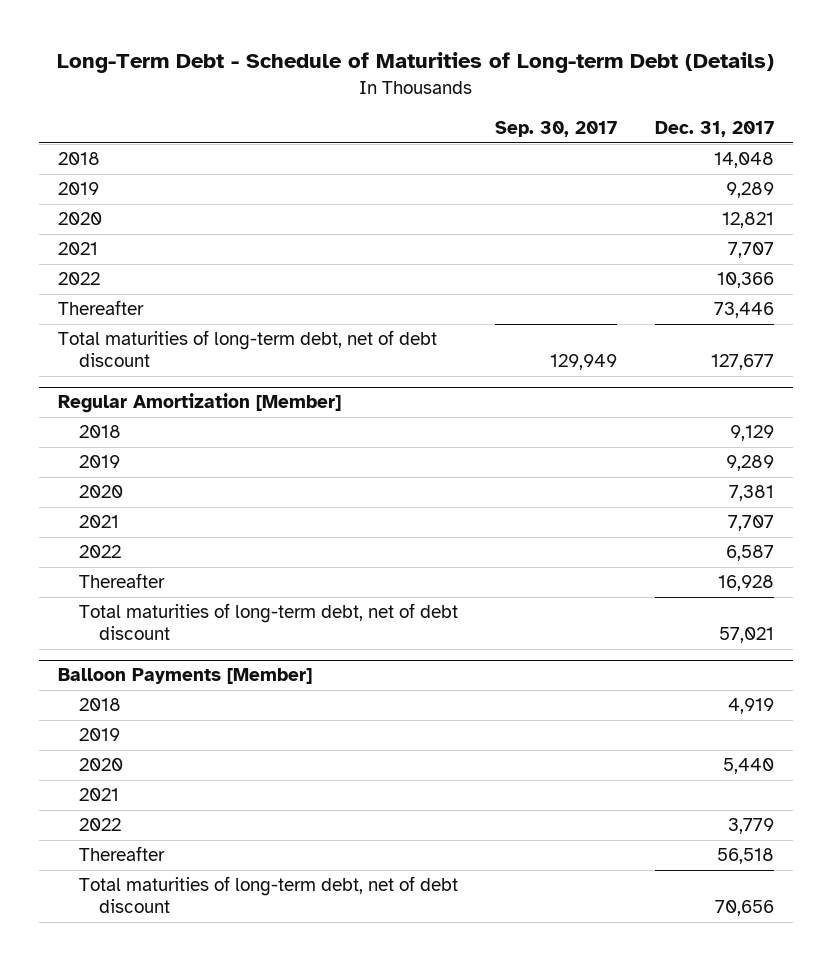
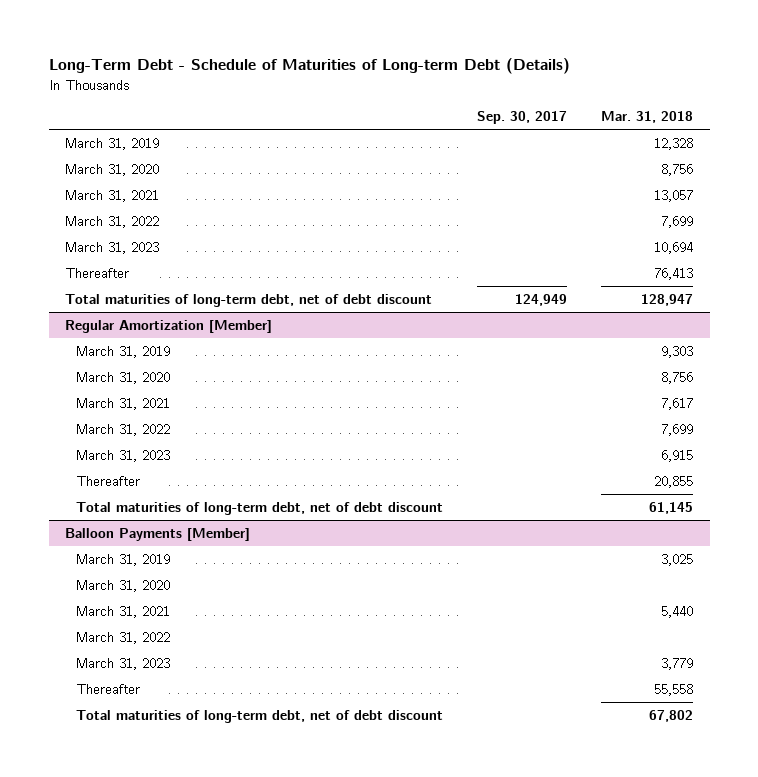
[655,121,775,138] Dec. 31, 2017 -> none
none -> [600,111,693,124] Mar. 31, 2018
[58,152,101,166] 2018 -> [65,137,160,150] March 31, 2019
[58,182,100,196] 2019 -> [65,163,160,176] March 31, 2020
[58,212,103,226] 2020 -> [65,189,160,202] March 31, 2021
[58,242,99,256] 2021 -> [65,215,160,228] March 31, 2022
[58,272,101,286] 2022 -> [65,241,160,254] March 31, 2023
[550,354,618,371] 129,949 -> [515,293,568,306] 124,949
[78,425,121,439] 2018 -> [76,345,171,358] March 31, 2019
[78,455,120,469] 2019 -> [76,371,171,384] March 31, 2020
[78,485,123,499] 2020 -> [76,397,171,410] March 31, 2021
[78,515,119,529] 2021 -> [76,423,171,436] March 31, 2022
[78,545,121,559] 2022 -> [76,449,171,462] March 31, 2023
[78,698,121,712] 2018 -> [76,553,171,566] March 31, 2019
[78,728,120,742] 2019 -> [76,579,171,592] March 31, 2020
[78,758,123,772] 2020 -> [76,605,171,618] March 31, 2021
[78,788,119,802] 2021 -> [76,631,171,644] March 31, 2022
[78,818,121,832] 2022 -> [76,657,171,670] March 31, 2023

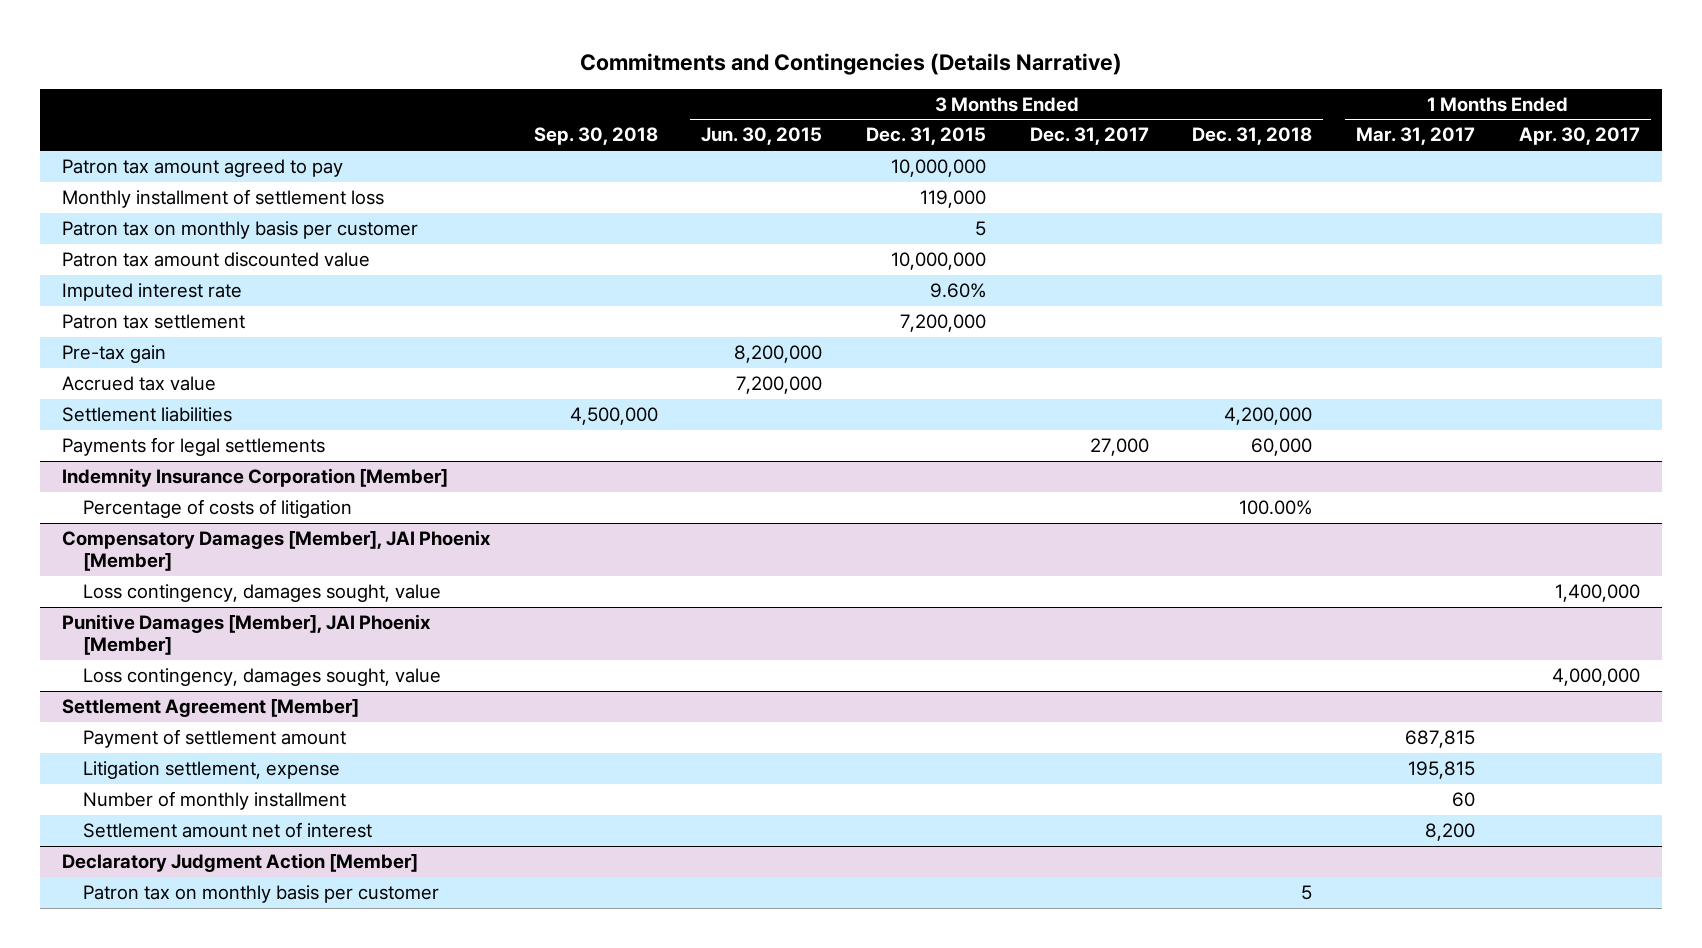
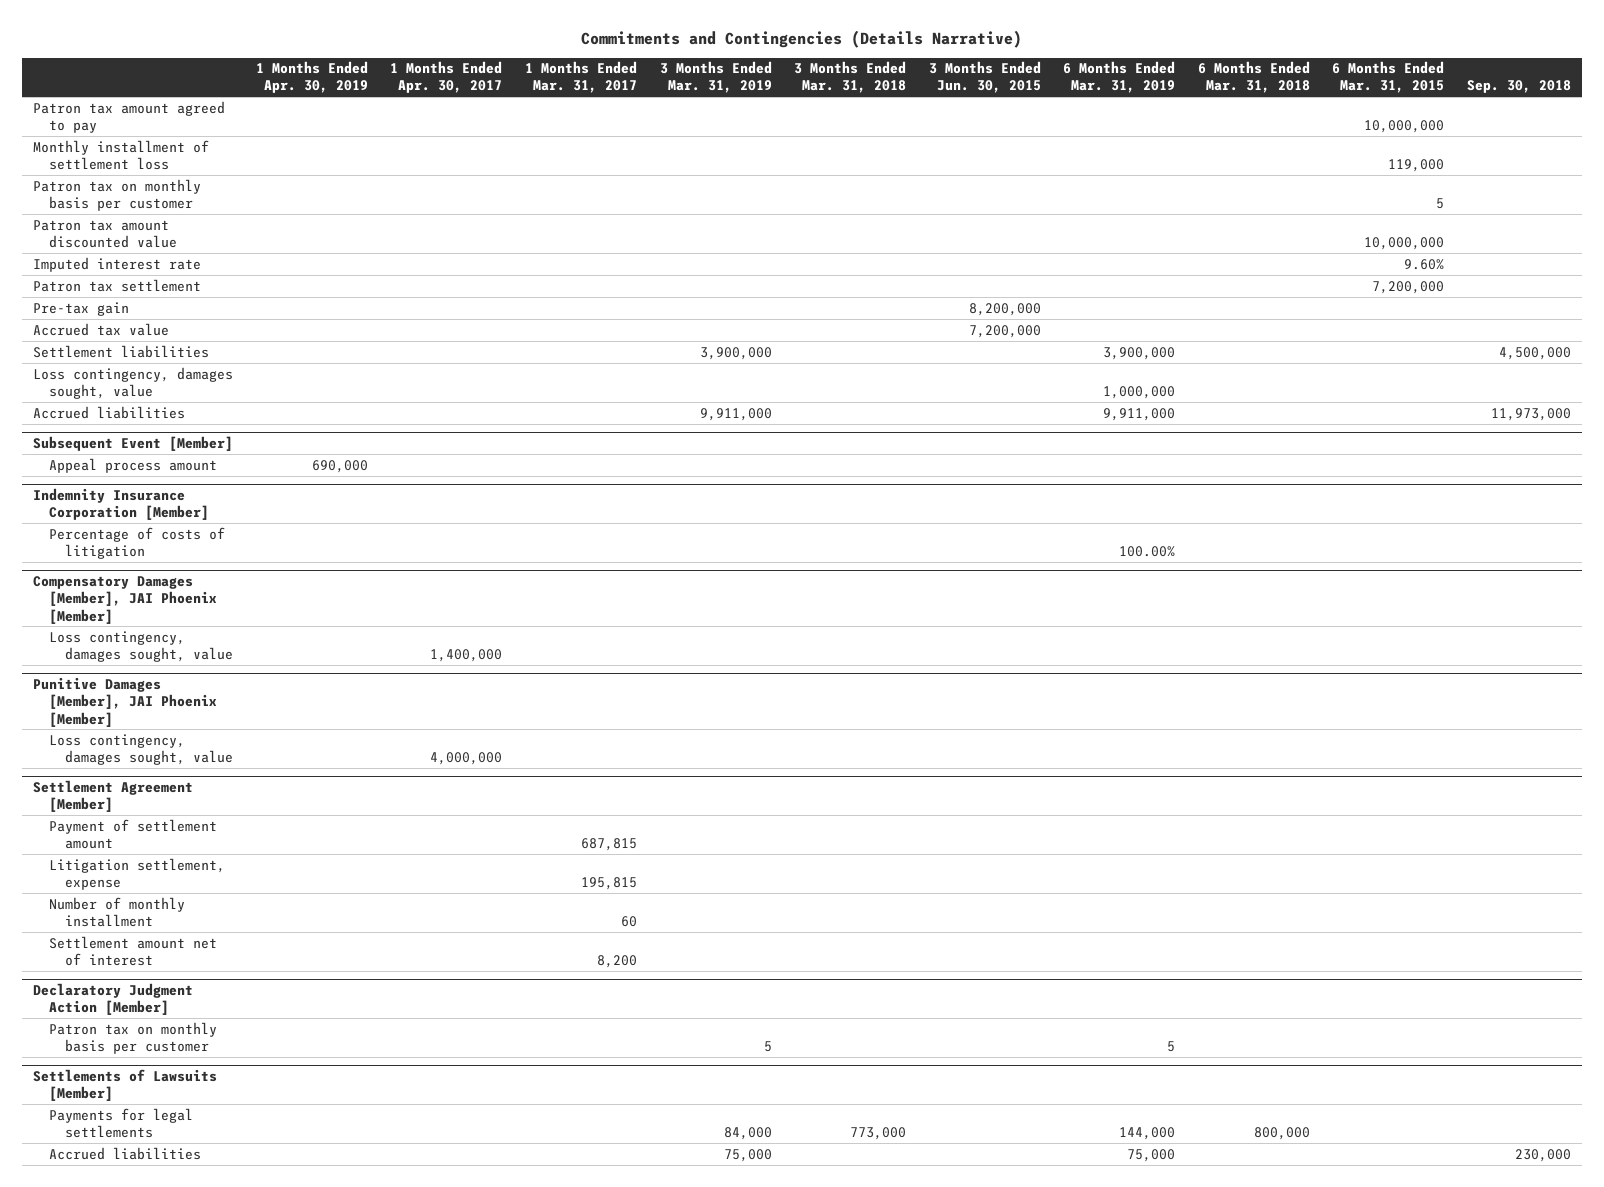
[866,127,987,146] Dec. 31, 2015 -> none
[1029,127,1149,146] Dec. 31, 2017 -> none
[1192,127,1313,146] Dec. 31, 2018 -> none
none -> [255,61,368,94] 1 Months Ended Apr. 30, 2019
none -> [659,61,772,94] 3 Months Ended Mar. 31, 2019
none -> [794,61,907,94] 3 Months Ended Mar. 31, 2018
none -> [1063,61,1176,94] 6 Months Ended Mar. 31, 2019
none -> [1197,61,1310,94] 6 Months Ended Mar. 31, 2018
none -> [1332,61,1445,94] 6 Months Ended Mar. 31, 2015
[62,437,326,457] Payments for legal settlements -> none
none -> [33,366,234,399] Loss contingency, damages sought, value
none -> [33,405,186,419] Accrued liabilities
none -> [33,436,234,452] Subsequent Event [Member]
none -> [49,457,218,473] Appeal process amount
none -> [33,1069,218,1102] Settlements of Lawsuits [Member]
none -> [49,1107,194,1138] Payments for legal settlements
none -> [49,1146,202,1160] Accrued liabilities

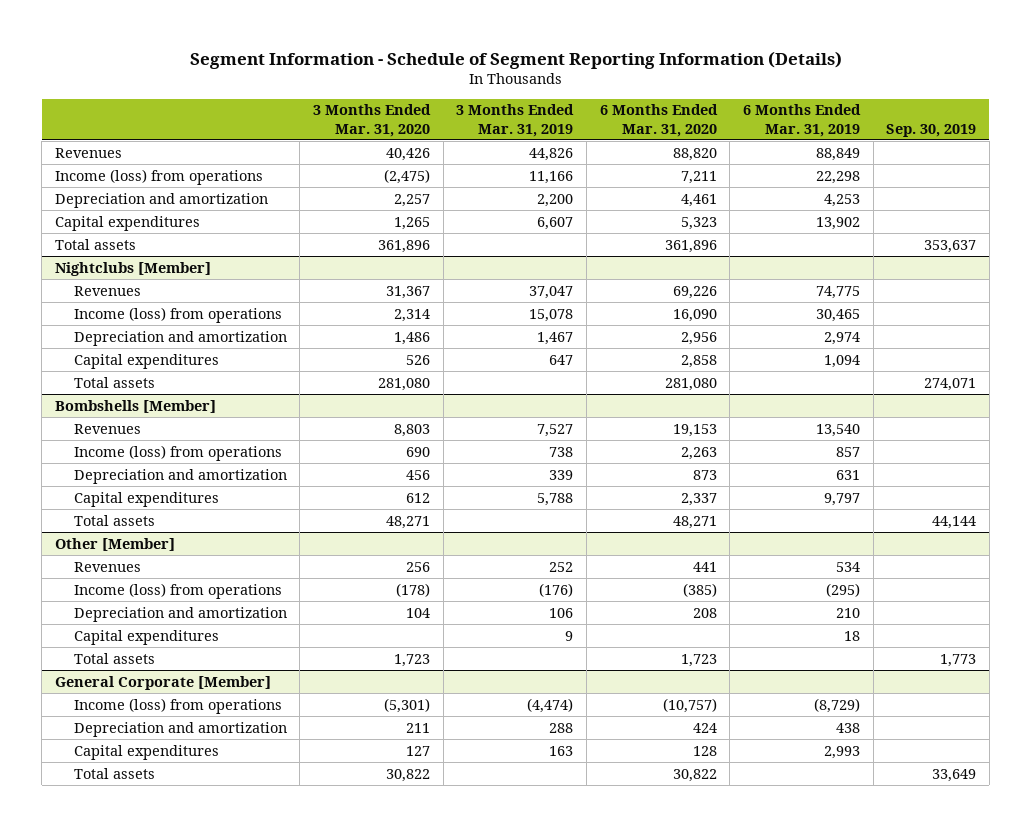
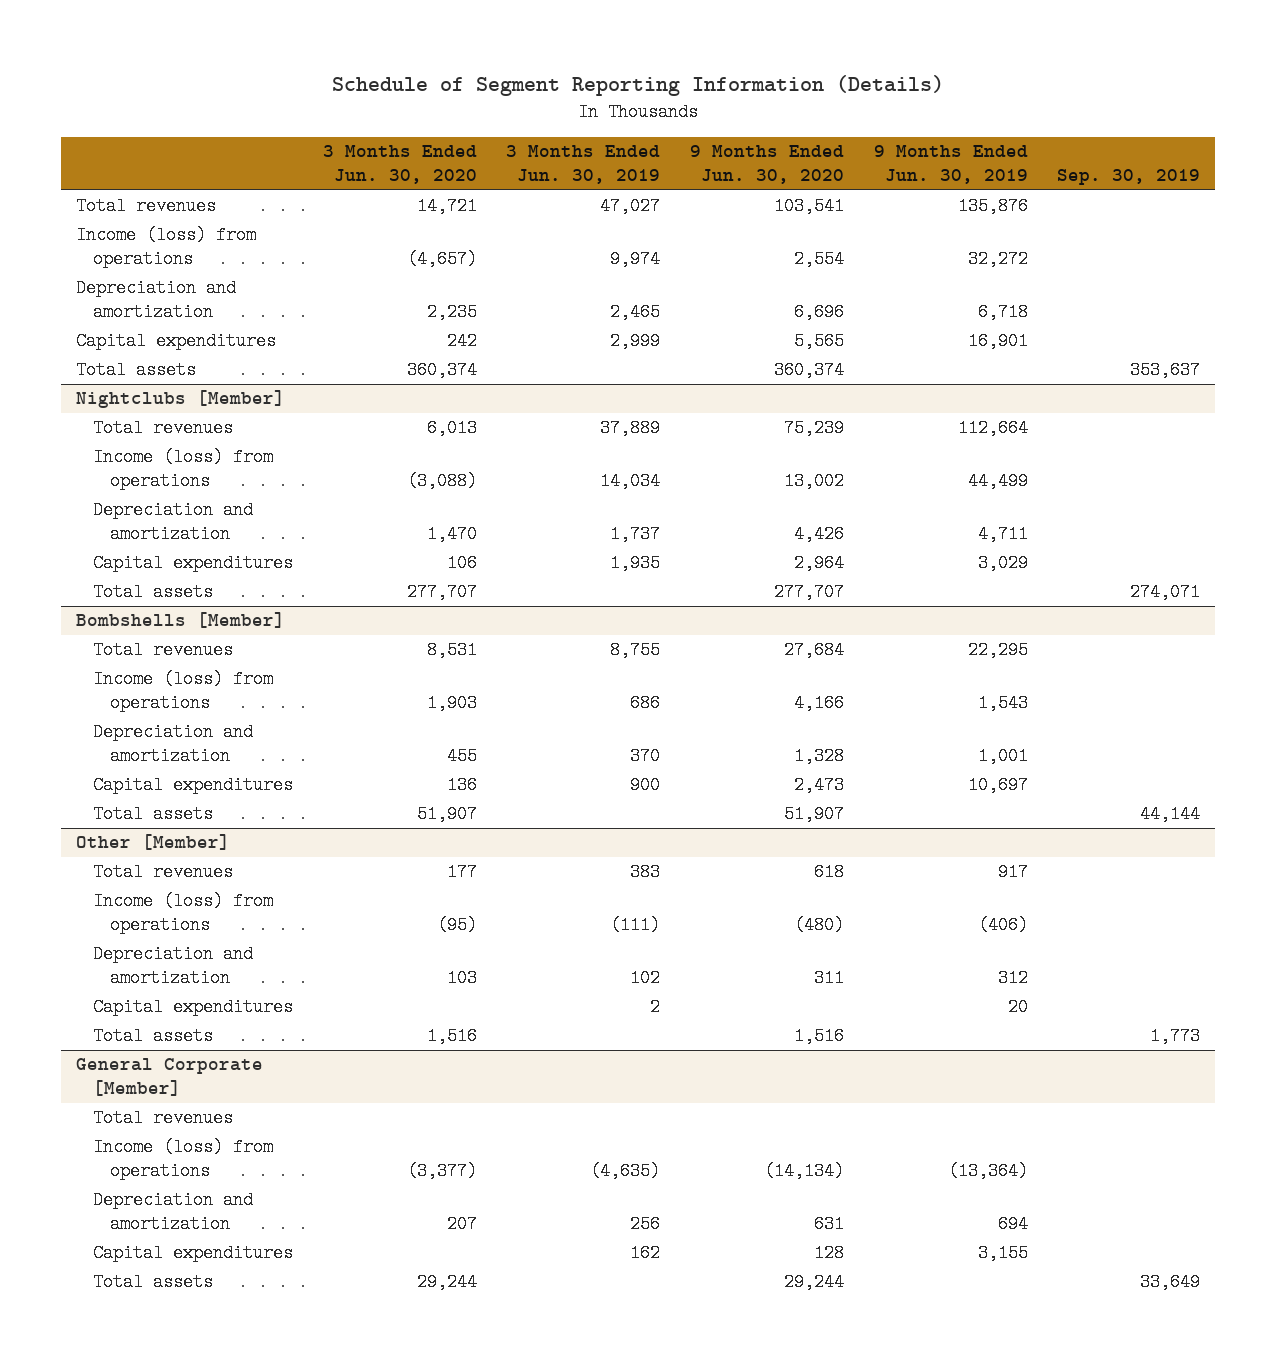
[189,50,842,69] Segment Information - Schedule of Segment Reporting Information (Details) -> [332,75,945,97] Schedule of Segment Reporting Information (Details)
[313,104,432,137] 3 Months Ended Mar. 31, 2020 -> none
[456,104,575,137] 3 Months Ended Mar. 31, 2019 -> none
[599,104,718,137] 6 Months Ended Mar. 31, 2020 -> none
[742,104,861,137] 6 Months Ended Mar. 31, 2019 -> none
none -> [322,145,477,185] 3 Months Ended Jun. 30, 2020
none -> [506,145,661,185] 3 Months Ended Jun. 30, 2019
none -> [689,145,844,185] 9 Months Ended Jun. 30, 2020
none -> [873,145,1028,185] 9 Months Ended Jun. 30, 2019
[55,147,123,158] Revenues -> [75,197,216,216] Total revenues
[73,285,141,296] Revenues -> [92,419,233,438] Total revenues
[73,423,141,434] Revenues -> [92,641,233,660] Total revenues
[73,561,141,572] Revenues -> [92,863,233,882] Total revenues
none -> [92,1109,233,1128] Total revenues

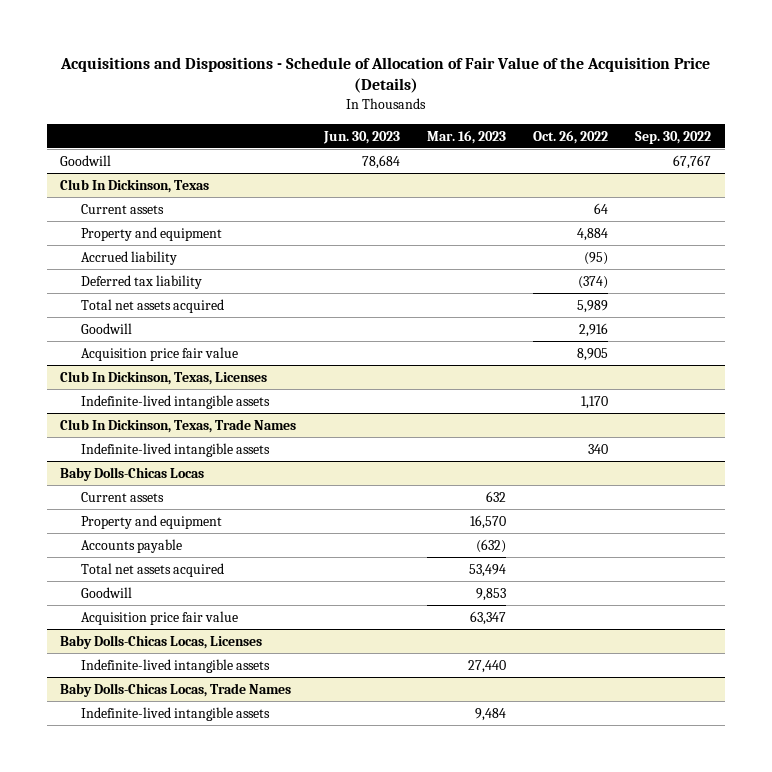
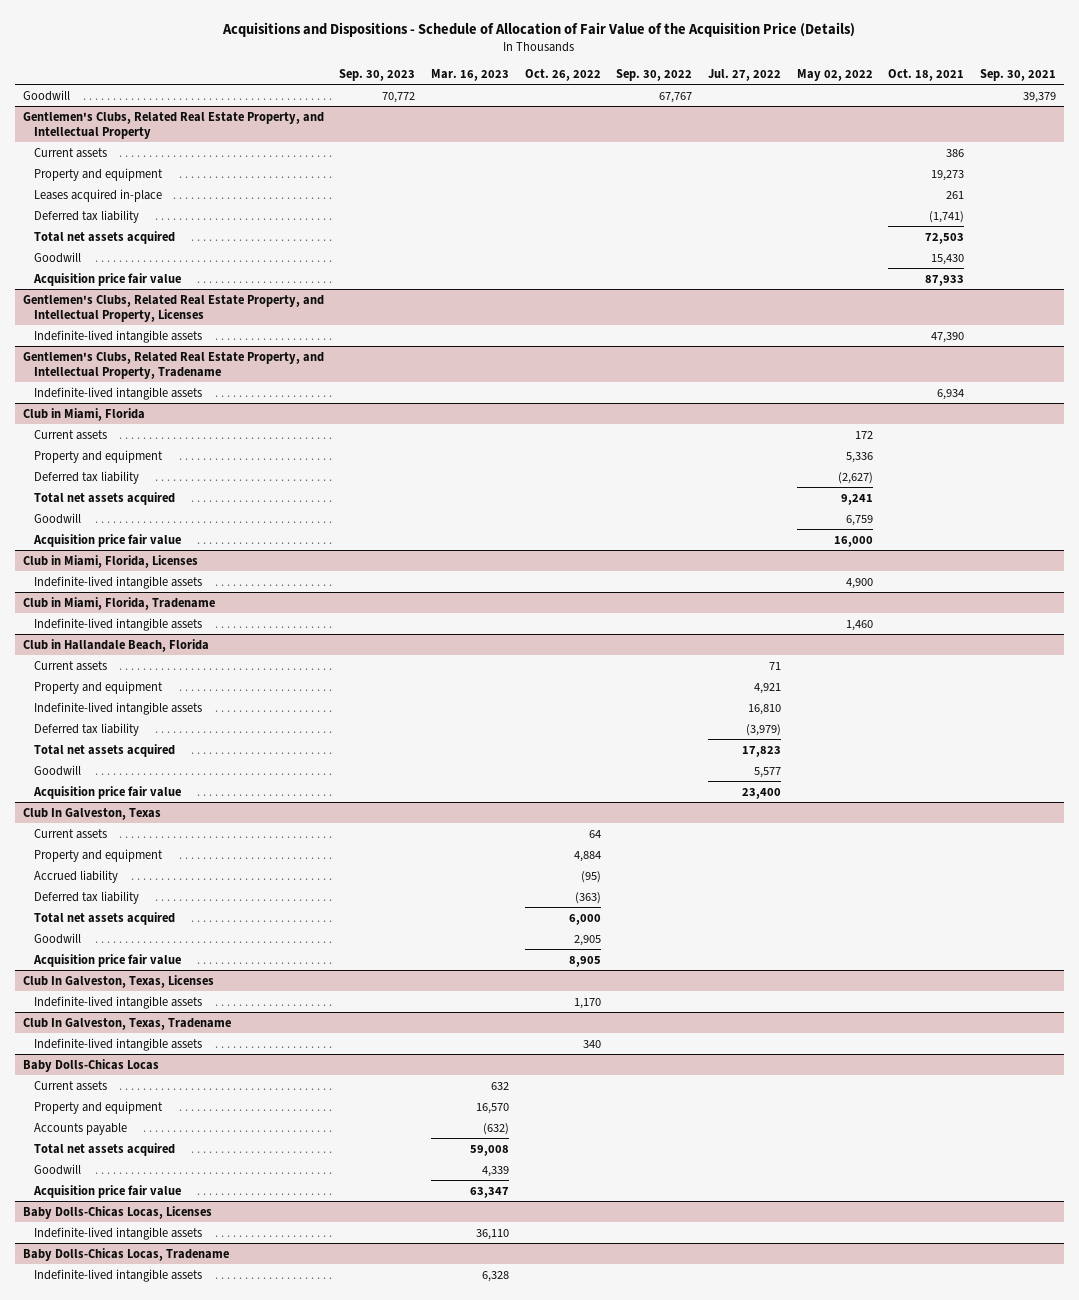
[322,130,400,144] Jun. 30, 2023 -> none
none -> [339,69,416,82] Sep. 30, 2023
none -> [707,69,781,82] Jul. 27, 2022
none -> [796,69,873,82] May 02, 2022
none -> [888,69,965,82] Oct. 18, 2021
none -> [979,69,1056,82] Sep. 30, 2021
none -> [22,111,324,139] Gentlemen's Clubs, Related Real Estate Property, and Intellectual Property
none -> [33,147,107,158] Current assets
none -> [33,167,163,181] Property and equipment
none -> [33,188,162,202] Leases acquired in-place
none -> [33,209,139,223] Deferred tax liability
none -> [33,230,175,244] Total net assets acquired
none -> [33,251,81,263] Goodwill
none -> [32,272,181,286] Acquisition price fair value
none -> [22,294,324,322] Gentlemen's Clubs, Related Real Estate Property, and Intellectual Property, Licenses
none -> [33,329,202,343] Indefinite-lived intangible assets
none -> [22,351,324,379] Gentlemen's Clubs, Related Real Estate Property, and Intellectual Property, Tradename
none -> [33,386,202,400] Indefinite-lived intangible assets
none -> [22,407,145,421] Club in Miami, Florida
none -> [33,429,107,440] Current assets
none -> [33,449,163,463] Property and equipment
none -> [33,470,139,484] Deferred tax liability
none -> [33,491,175,505] Total net assets acquired
none -> [33,512,81,524] Goodwill
none -> [32,533,181,547] Acquisition price fair value
none -> [22,554,198,568] Club in Miami, Florida, Licenses
none -> [33,575,202,589] Indefinite-lived intangible assets
none -> [22,596,215,610] Club in Miami, Florida, Tradename
none -> [33,617,202,631] Indefinite-lived intangible assets
none -> [22,638,209,652] Club in Hallandale Beach, Florida
none -> [33,660,107,671] Current assets
none -> [33,680,163,694] Property and equipment
none -> [33,701,202,715] Indefinite-lived intangible assets
none -> [33,722,139,736] Deferred tax liability
none -> [33,743,175,757] Total net assets acquired
none -> [33,764,81,776] Goodwill
none -> [32,785,181,799] Acquisition price fair value
[60,178,210,193] Club In Dickinson, Texas -> [22,807,161,820] Club In Galveston, Texas
[578,275,609,289] (374) -> [574,891,601,904] (363)
[577,299,609,313] 5,989 -> [568,913,601,925] 6,000
[579,322,609,337] 2,916 -> [573,934,601,946] 2,905
[60,370,268,385] Club In Dickinson, Texas, Licenses -> [22,974,214,988] Club In Galveston, Texas, Licenses
[60,418,297,433] Club In Dickinson, Texas, Trade Names -> [22,1017,231,1030] Club In Galveston, Texas, Tradename
[468,563,506,577] 53,494 -> [470,1144,510,1156] 59,008
[475,587,506,601] 9,853 -> [482,1165,510,1177] 4,339
[467,659,506,673] 27,440 -> [476,1228,510,1240] 36,110
[60,682,292,697] Baby Dolls-Chicas Locas, Trade Names -> [22,1247,229,1261] Baby Dolls-Chicas Locas, Tradename
[474,707,506,721] 9,484 -> [482,1270,510,1282] 6,328

